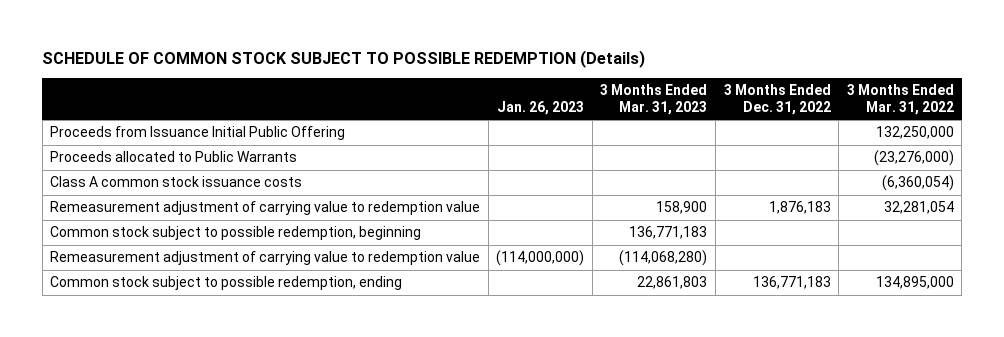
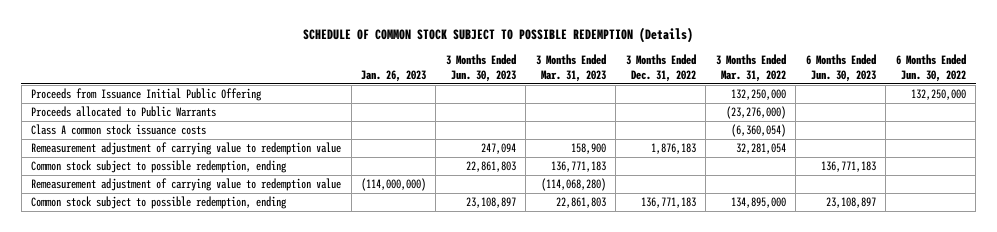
none -> [445,54,516,82] 3 Months Ended Jun. 30, 2023
none -> [805,54,876,82] 6 Months Ended Jun. 30, 2023
none -> [895,54,966,82] 6 Months Ended Jun. 30, 2022
[50,226,422,241] Common stock subject to possible redemption, beginning -> [31,160,288,174] Common stock subject to possible redemption, ending

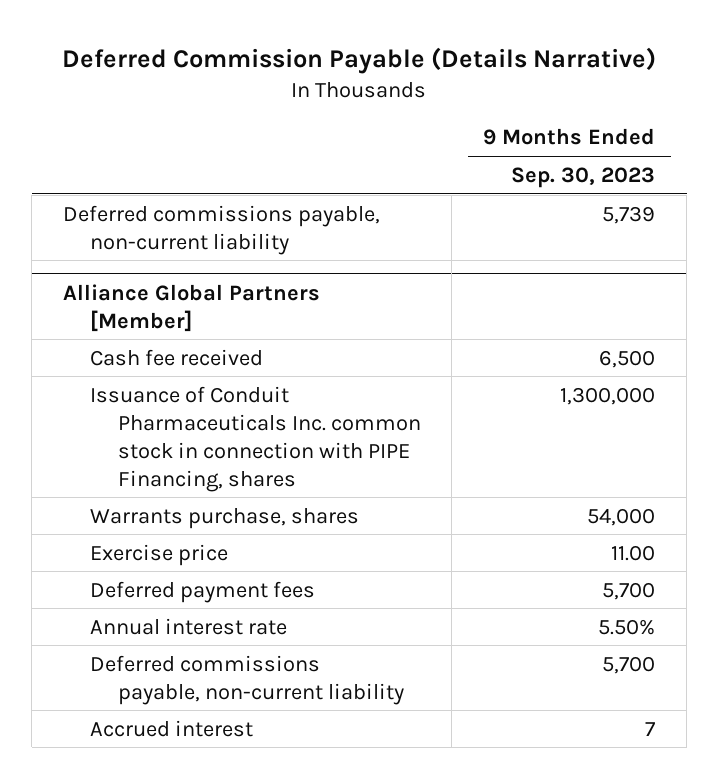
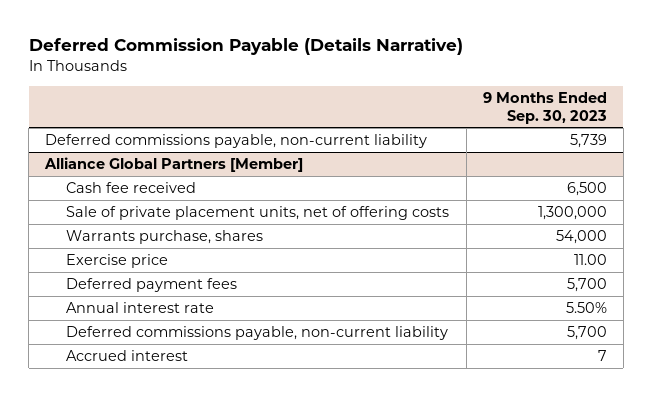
[90,385,421,492] Issuance of Conduit Pharmaceuticals Inc. common stock in connection with PIPE Financing, shares -> [66,205,450,220] Sale of private placement units, net of offering costs

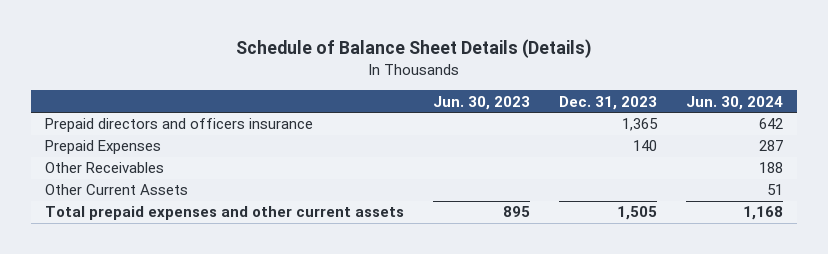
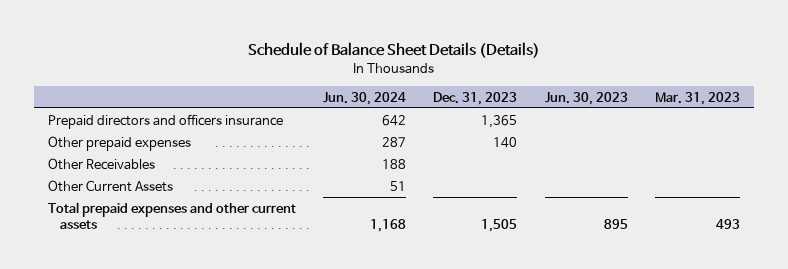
none -> [654,91,740,105] Mar. 31, 2023
[45,140,162,155] Prepaid Expenses -> [48,135,192,151] Other prepaid expenses

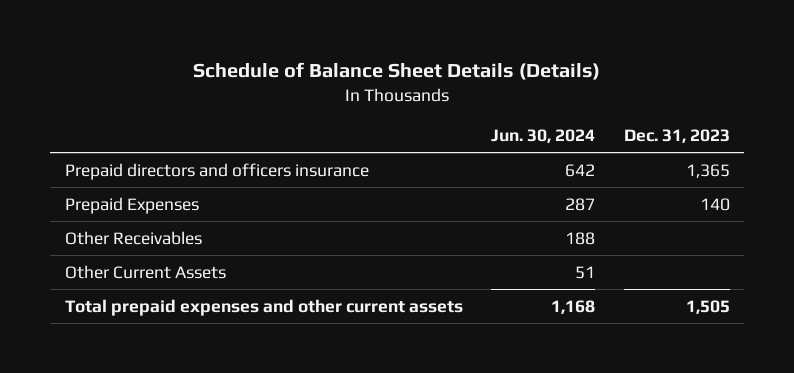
[544,91,628,105] Jun. 30, 2023 -> none
[654,91,740,105] Mar. 31, 2023 -> none
[48,135,192,151] Other prepaid expenses -> [64,196,199,214] Prepaid Expenses

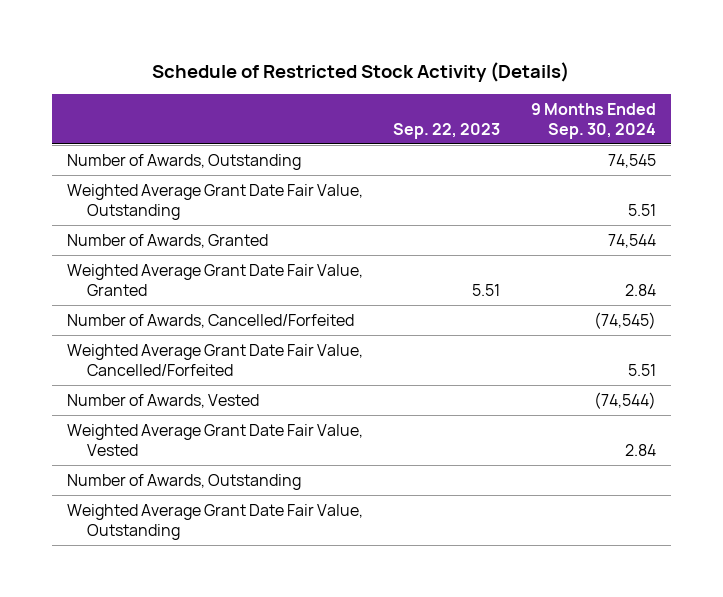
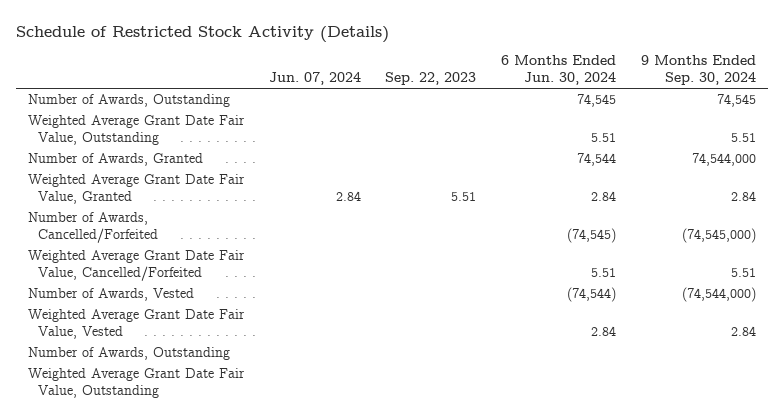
none -> [268,72,361,86] Jun. 07, 2024
none -> [501,55,617,86] 6 Months Ended Jun. 30, 2024
[607,233,656,248] 74,544 -> [691,152,756,166] 74,544,000
[593,311,656,329] (74,545) -> [681,228,756,244] (74,545,000)
[593,391,656,409] (74,544) -> [681,286,756,302] (74,544,000)

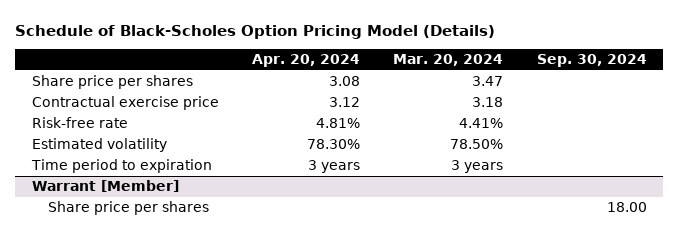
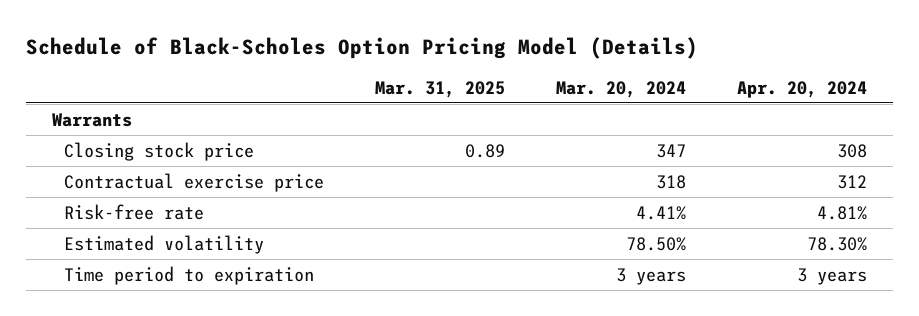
[536,54,647,68] Sep. 30, 2024 -> none
none -> [375,80,506,98] Mar. 31, 2025
[31,75,193,90] Share price per shares -> none
none -> [51,112,132,127] Warrants
none -> [64,141,255,161] Closing stock price
[329,97,361,108] 3.12 -> [837,174,868,189] 312
[472,97,504,108] 3.18 -> [656,174,687,189] 318
[31,180,179,193] Warrant [Member] -> none
[48,201,210,216] Share price per shares -> none

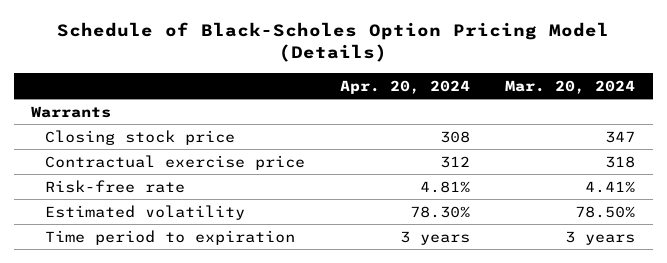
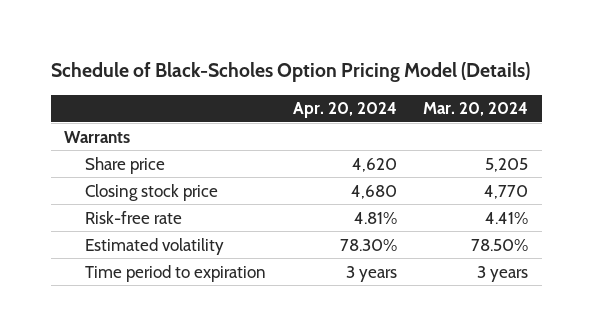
[45,154,306,170] Contractual exercise price -> none
none -> [85,156,166,174] Share price
[440,130,471,143] 308 -> [350,184,397,199] 4,680
[605,130,636,143] 347 -> [484,184,529,199] 4,770

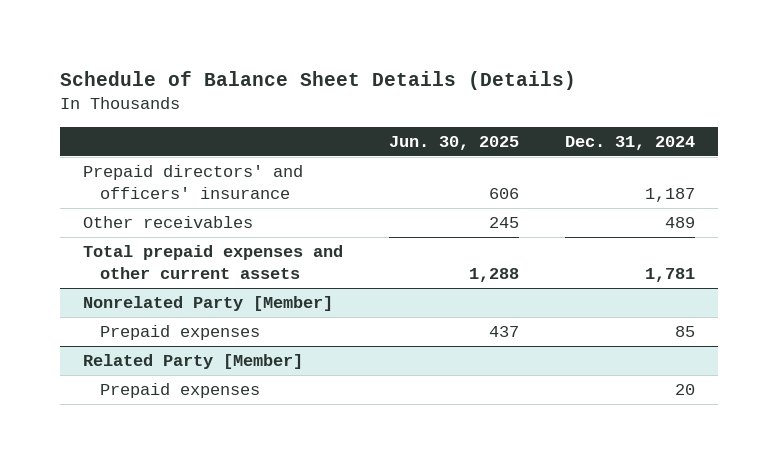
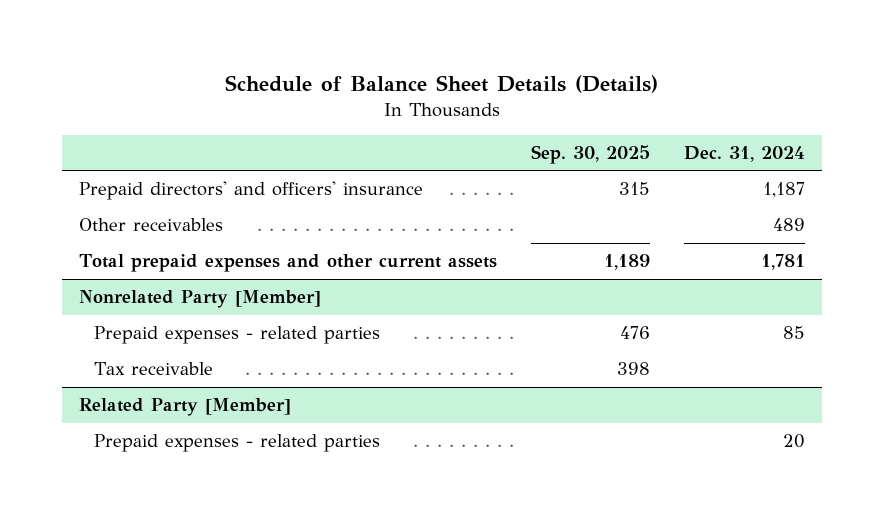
[388,135,519,150] Jun. 30, 2025 -> none
none -> [531,144,651,164] Sep. 30, 2025
[99,325,260,341] Prepaid expenses -> [94,326,381,345] Prepaid expenses - related parties
none -> [94,362,214,376] Tax receivable
[99,383,260,399] Prepaid expenses -> [94,434,381,453] Prepaid expenses - related parties

